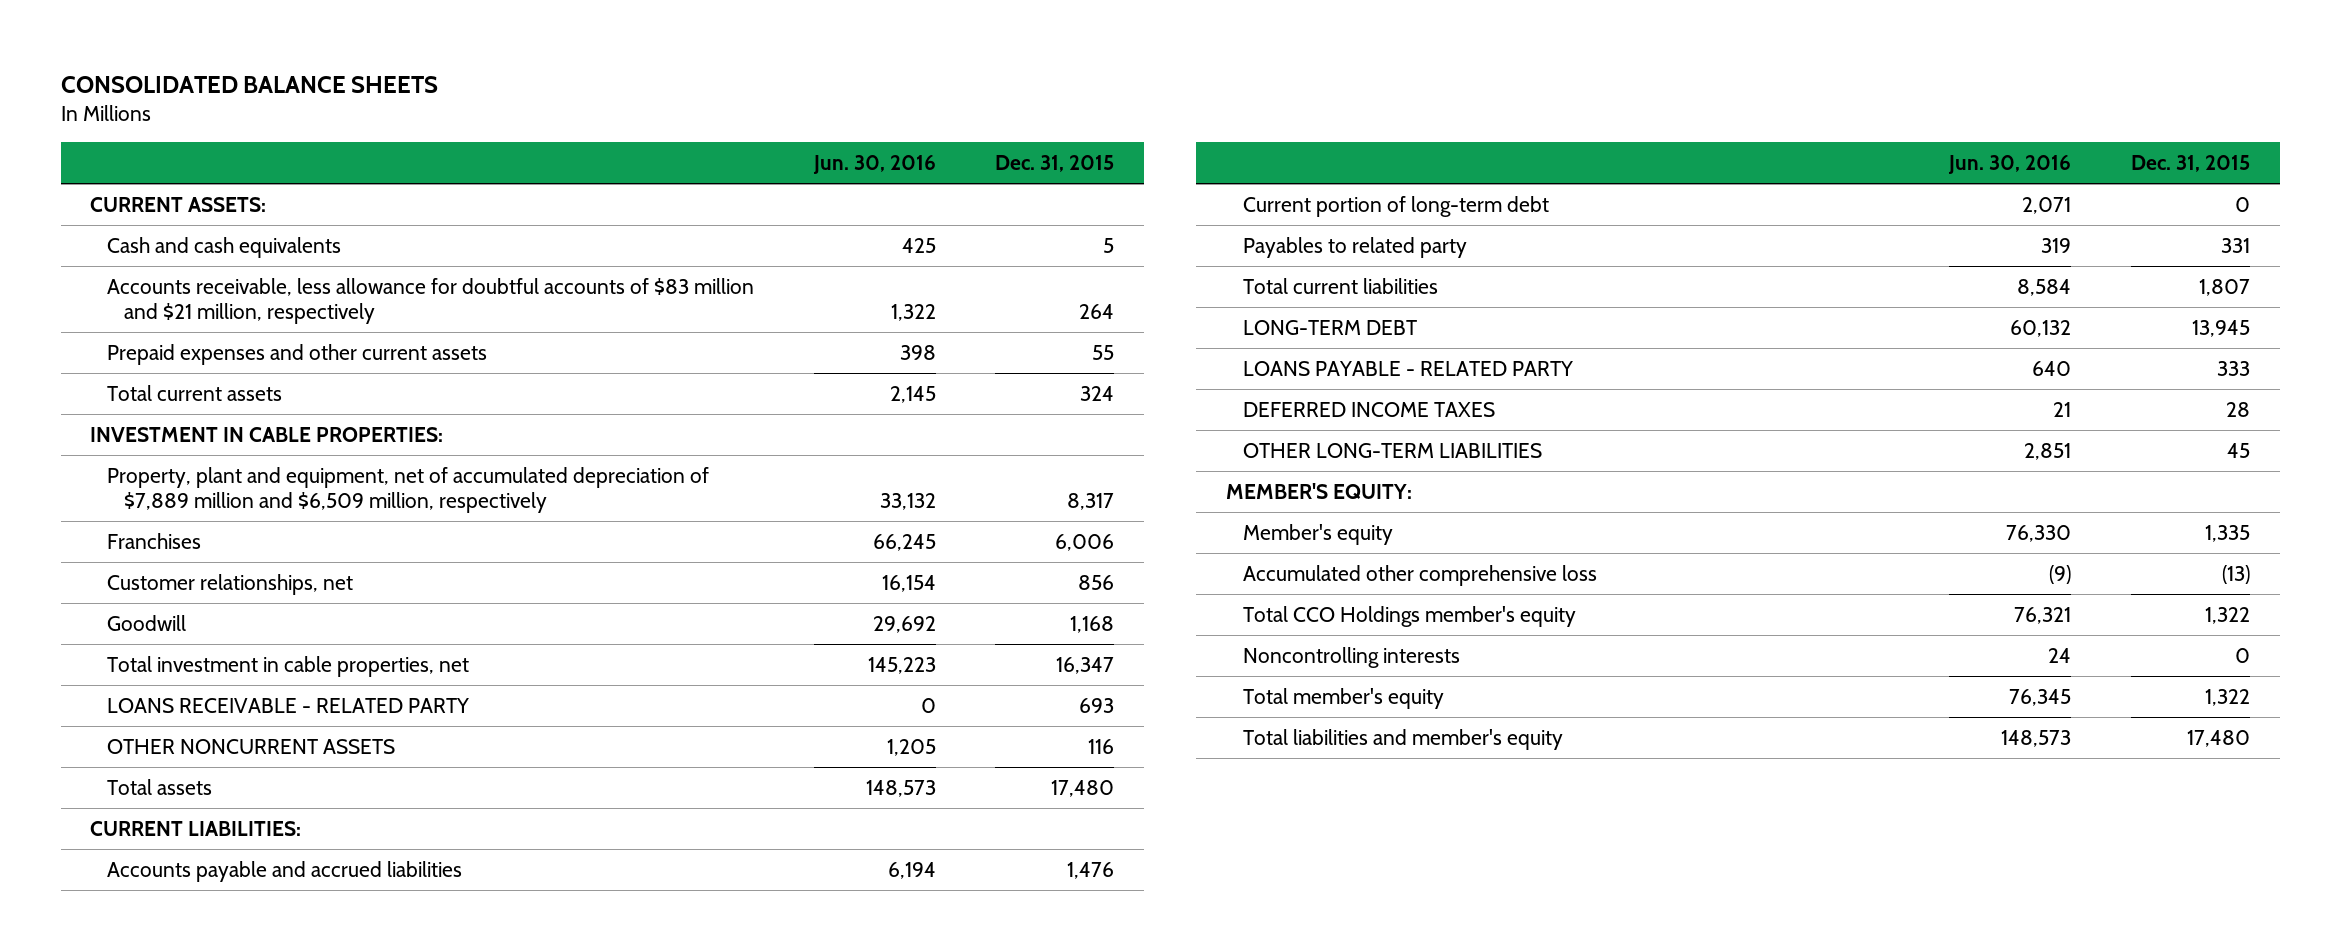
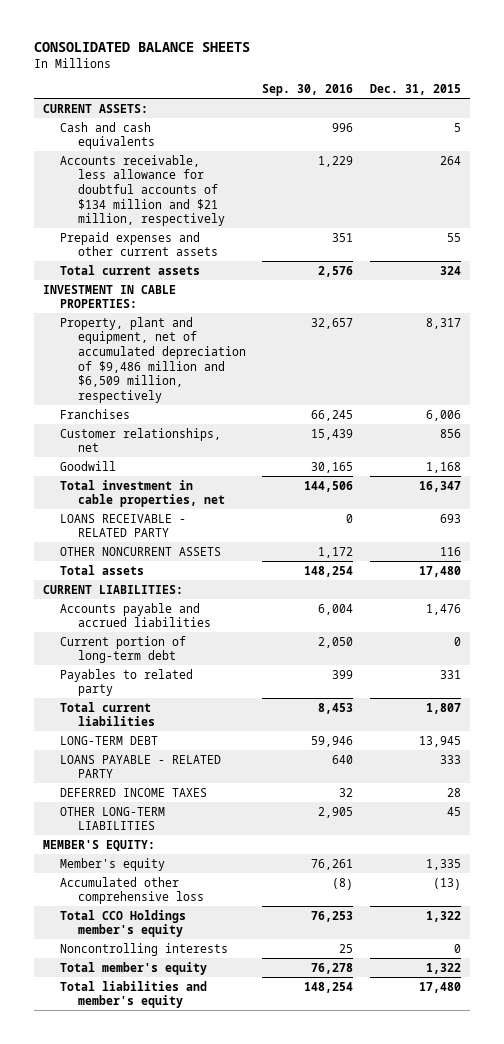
[812,154,936,174] Jun. 30, 2016 -> none
none -> [262,84,354,97] Sep. 30, 2016
[106,277,754,325] Accounts receivable, less allowance for doubtful accounts of $83 million and $21 million, respectively -> [60,154,225,227] Accounts receivable, less allowance for doubtful accounts of $134 million and $21 million, respectively
[106,466,709,514] Property, plant and equipment, net of accumulated depreciation of $7,889 million and $6,509 million, respectively -> [60,316,246,404] Property, plant and equipment, net of accumulated depreciation of $9,486 million and $6,509 million, respectively

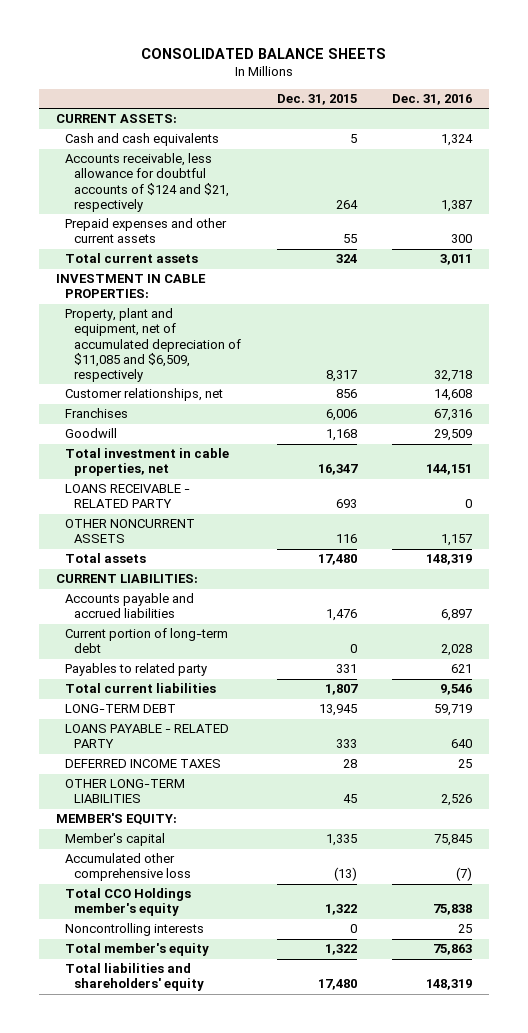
[262,84,354,97] Sep. 30, 2016 -> none
none -> [391,94,472,106] Dec. 31, 2016
[60,154,225,227] Accounts receivable, less allowance for doubtful accounts of $134 million and $21 million, respectively -> [65,153,230,212] Accounts receivable, less allowance for doubtful accounts of $124 and $21, respectively
[60,316,246,404] Property, plant and equipment, net of accumulated depreciation of $9,486 million and $6,509 million, respectively -> [65,308,242,382] Property, plant and equipment, net of accumulated depreciation of $11,085 and $6,509, respectively
[60,408,131,419] Franchises -> [65,408,129,419] Franchises
[60,857,166,871] Member's equity -> [65,833,166,847] Member's capital
[60,980,208,1009] Total liabilities and member's equity -> [65,963,205,992] Total liabilities and shareholders' equity

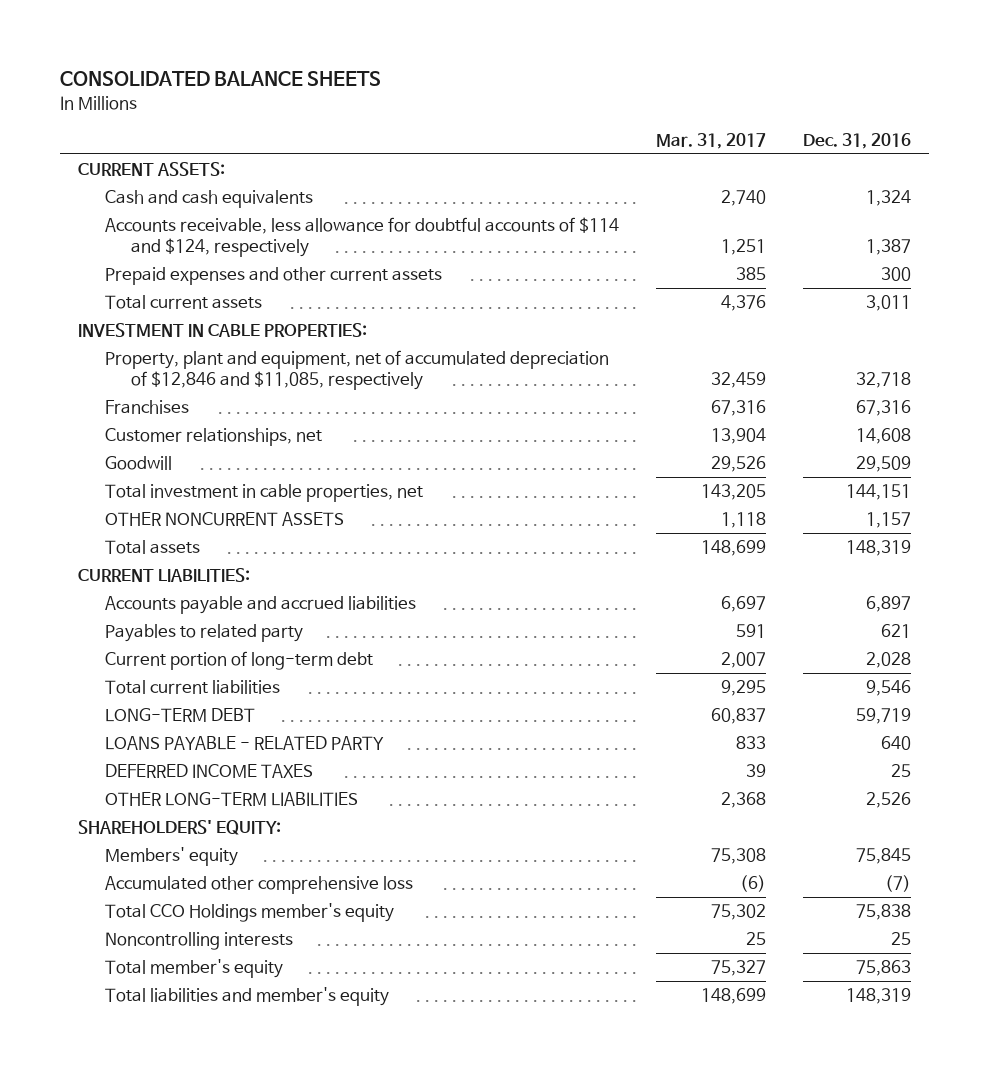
[276,94,357,106] Dec. 31, 2015 -> none
none -> [655,133,766,150] Mar. 31, 2017
[65,153,230,212] Accounts receivable, less allowance for doubtful accounts of $124 and $21, respectively -> [104,217,619,258] Accounts receivable, less allowance for doubtful accounts of $114 and $124, respectively
[65,308,242,382] Property, plant and equipment, net of accumulated depreciation of $11,085 and $6,509, respectively -> [104,350,609,391] Property, plant and equipment, net of accumulated depreciation of $12,846 and $11,085, respectively
[65,388,224,402] Customer relationships, net -> [104,428,322,447] Customer relationships, net
[65,484,191,509] LOANS RECEIVABLE - RELATED PARTY -> none
[65,628,229,654] Current portion of long-term debt -> [104,651,373,671] Current portion of long-term debt
[56,813,178,826] MEMBER'S EQUITY: -> [78,820,282,836] SHAREHOLDERS' EQUITY:
[65,833,166,847] Member's capital -> [104,847,238,867] Members' equity
[65,963,205,992] Total liabilities and shareholders' equity -> [104,987,389,1007] Total liabilities and member's equity

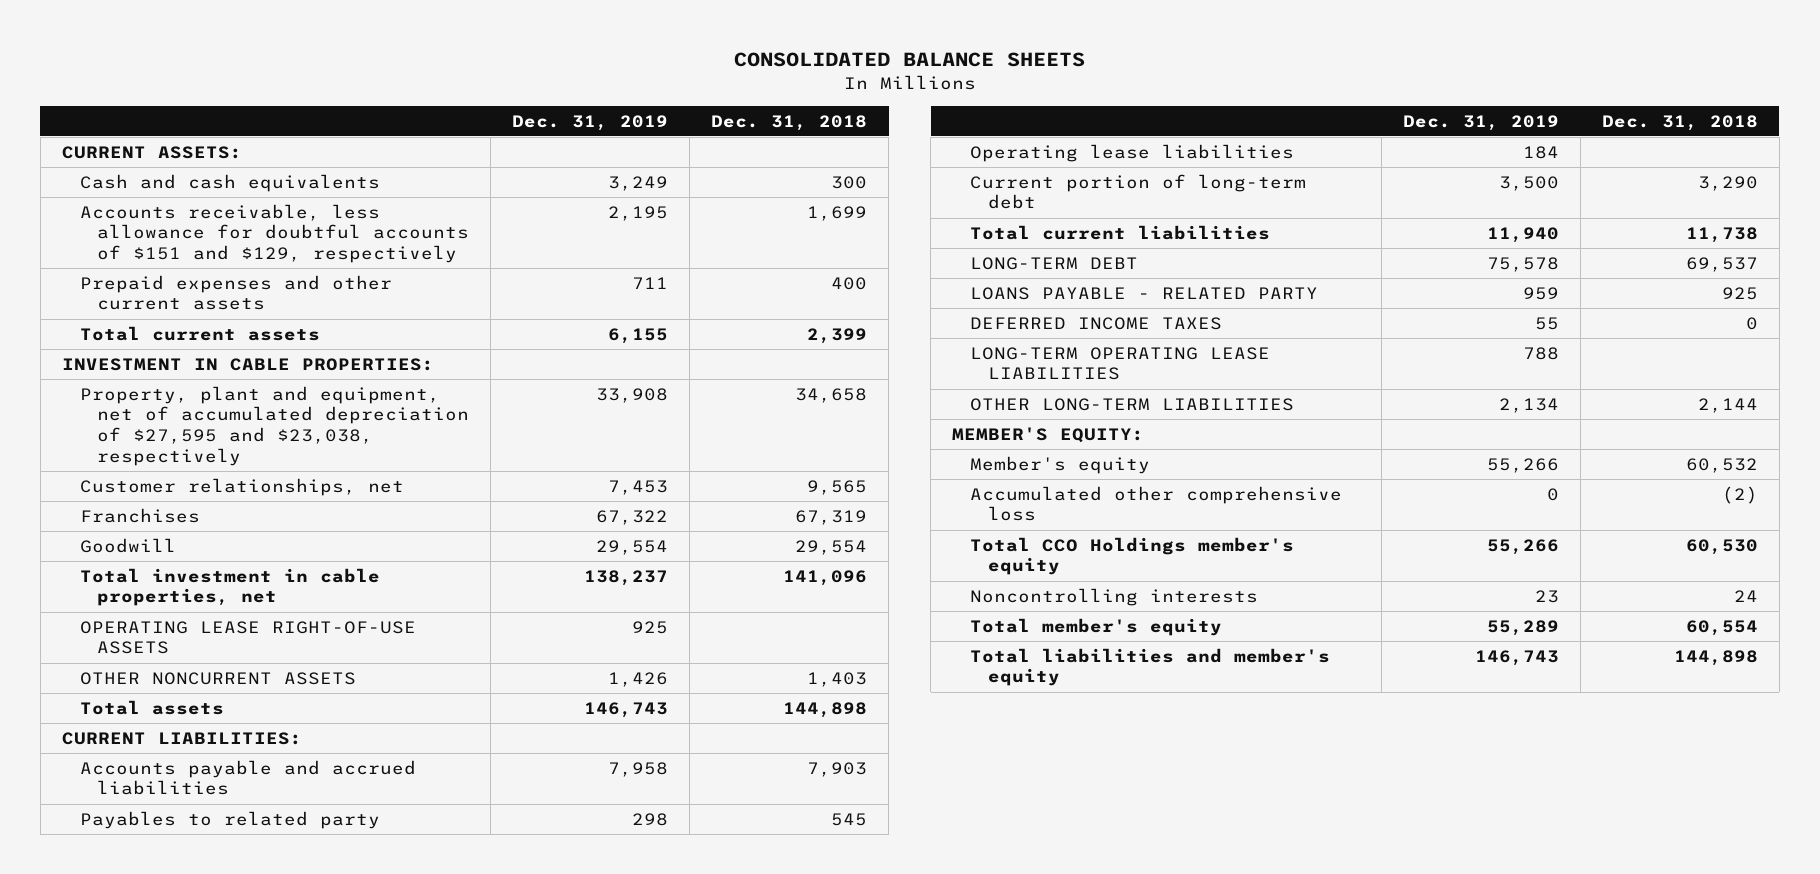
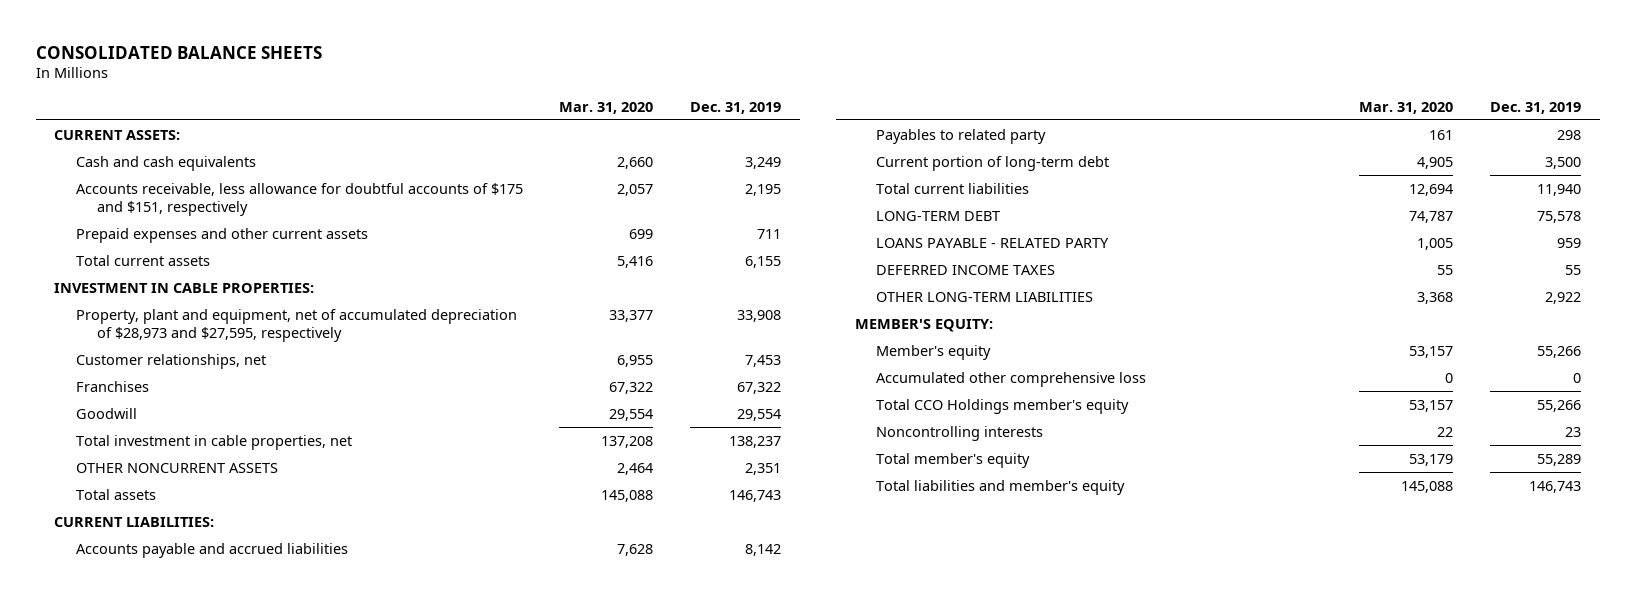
[711,114,868,131] Dec. 31, 2018 -> none
none -> [559,101,654,114] Mar. 31, 2020
[79,203,470,264] Accounts receivable, less allowance for doubtful accounts of $151 and $129, respectively -> [75,182,523,217] Accounts receivable, less allowance for doubtful accounts of $175 and $151, respectively
[79,385,470,466] Property, plant and equipment, net of accumulated depreciation of $27,595 and $23,038, respectively -> [75,308,517,343] Property, plant and equipment, net of accumulated depreciation of $28,973 and $27,595, respectively
[79,620,416,655] OPERATING LEASE RIGHT-OF-USE ASSETS -> none
[608,671,669,687] 1,426 -> [745,462,782,475] 2,351
[608,761,669,777] 7,958 -> [745,543,782,556] 8,142
[969,143,1294,162] Operating lease liabilities -> none
[969,346,1270,381] LONG-TERM OPERATING LEASE LIABILITIES -> none
[1498,397,1559,413] 2,134 -> [1545,291,1582,304] 2,922

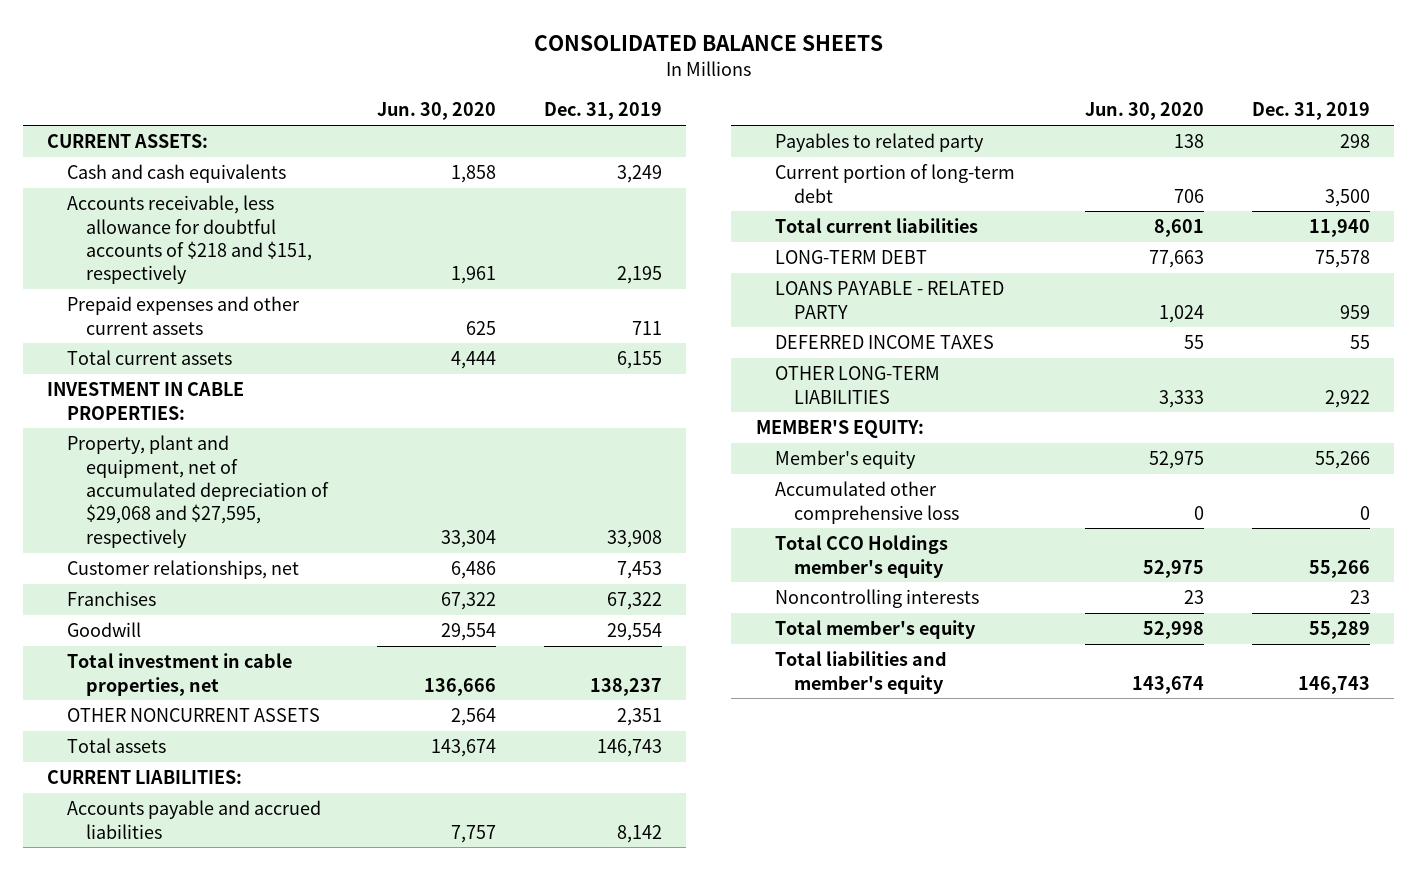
[559,101,654,114] Mar. 31, 2020 -> none
none -> [376,102,496,121] Jun. 30, 2020
[75,182,523,217] Accounts receivable, less allowance for doubtful accounts of $175 and $151, respectively -> [66,195,313,285] Accounts receivable, less allowance for doubtful accounts of $218 and $151, respectively
[75,308,517,343] Property, plant and equipment, net of accumulated depreciation of $28,973 and $27,595, respectively -> [66,435,330,548] Property, plant and equipment, net of accumulated depreciation of $29,068 and $27,595, respectively

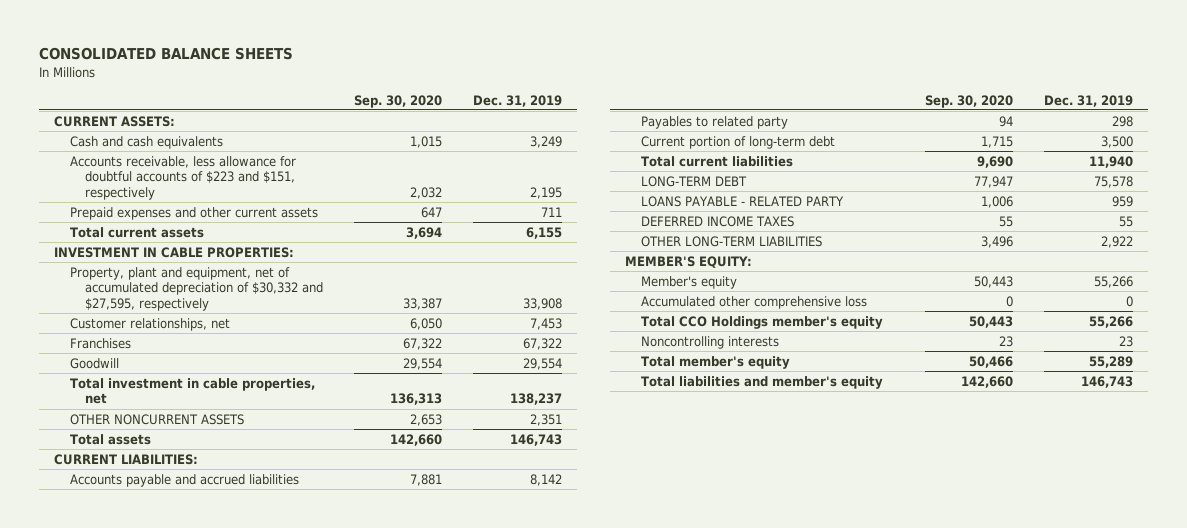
[376,102,496,121] Jun. 30, 2020 -> none
none -> [354,94,443,108] Sep. 30, 2020
[66,195,313,285] Accounts receivable, less allowance for doubtful accounts of $218 and $151, respectively -> [69,155,296,200] Accounts receivable, less allowance for doubtful accounts of $223 and $151, respectively
[66,435,330,548] Property, plant and equipment, net of accumulated depreciation of $29,068 and $27,595, respectively -> [69,266,324,311] Property, plant and equipment, net of accumulated depreciation of $30,332 and $27,595, respectively

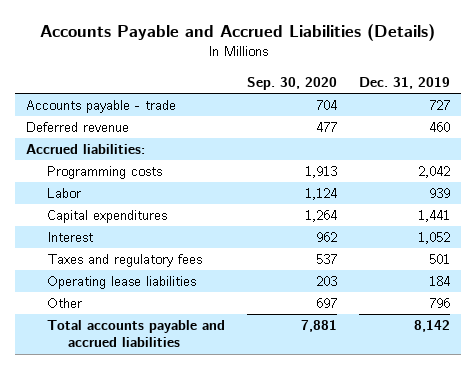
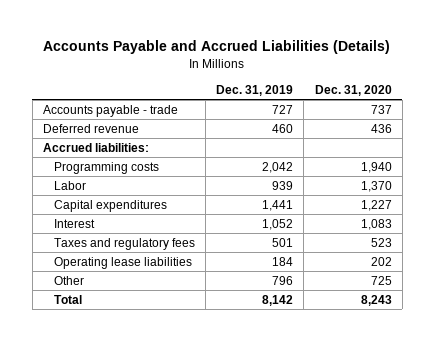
[246,76,337,90] Sep. 30, 2020 -> none
none -> [314,85,392,97] Dec. 31, 2020
[46,320,225,348] Total accounts payable and accrued liabilities -> [54,294,83,304] Total

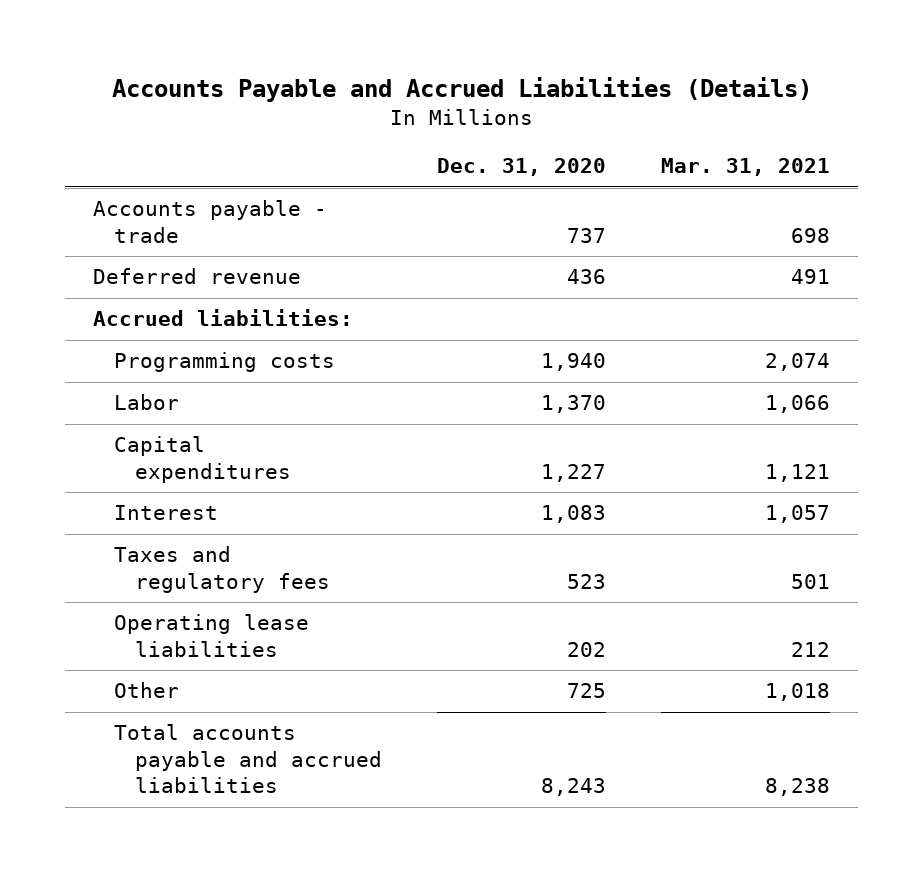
[216,85,294,97] Dec. 31, 2019 -> none
none -> [661,158,831,177] Mar. 31, 2021
[54,294,83,304] Total -> [114,724,383,794] Total accounts payable and accrued liabilities

